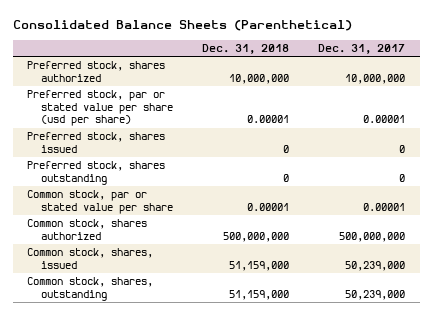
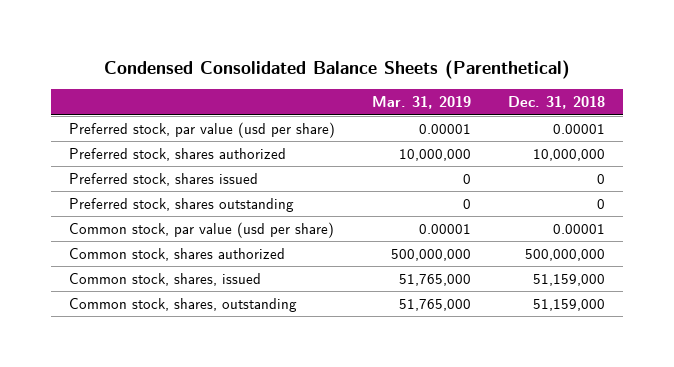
[12,20,352,32] Consolidated Balance Sheets (Parenthetical) -> [103,60,570,80] Condensed Consolidated Balance Sheets (Parenthetical)
[318,43,406,54] Dec. 31, 2017 -> none
none -> [371,96,471,110] Mar. 31, 2019
none -> [69,121,336,138] Preferred stock, par value (usd per share)
[27,90,174,127] Preferred stock, par or stated value per share (usd per share) -> none
[27,190,174,214] Common stock, par or stated value per share -> [69,221,335,238] Common stock, par value (usd per share)

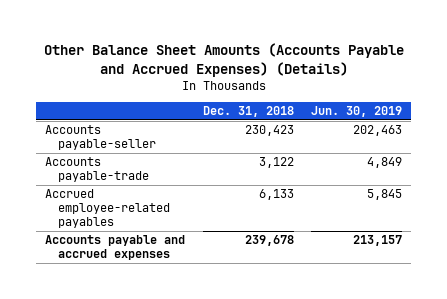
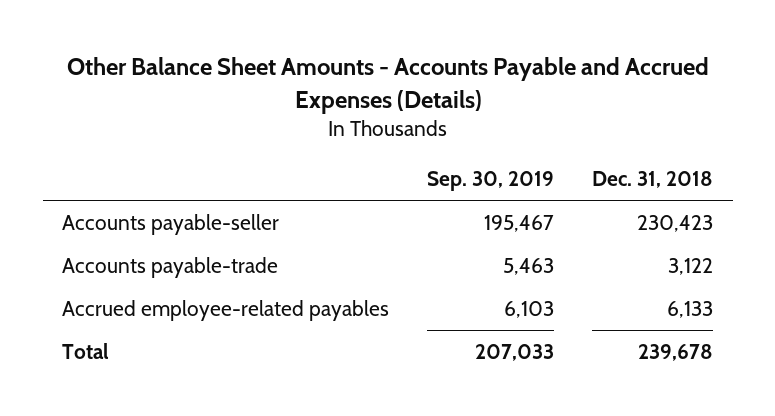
[43,42,404,77] Other Balance Sheet Amounts (Accounts Payable and Accrued Expenses) (Details) -> [66,57,709,114] Other Balance Sheet Amounts - Accounts Payable and Accrued Expenses (Details)
[311,106,403,118] Jun. 30, 2019 -> none
none -> [427,170,555,191] Sep. 30, 2019
[44,235,185,261] Accounts payable and accrued expenses -> [61,342,109,359] Total

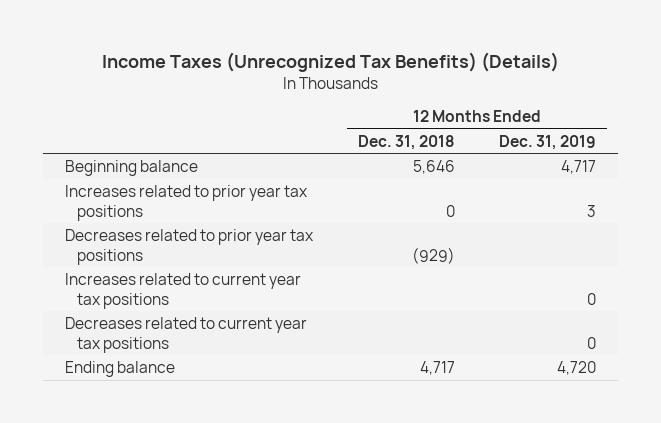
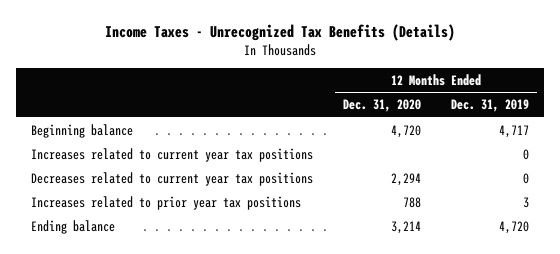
[101,51,559,72] Income Taxes (Unrecognized Tax Benefits) (Details) -> [104,23,455,41] Income Taxes - Unrecognized Tax Benefits (Details)
[357,134,455,150] Dec. 31, 2018 -> none
none -> [342,99,421,113] Dec. 31, 2020
[65,228,315,265] Decreases related to prior year tax positions -> none
[65,184,309,221] Increases related to prior year tax positions -> [30,195,301,210] Increases related to prior year tax positions

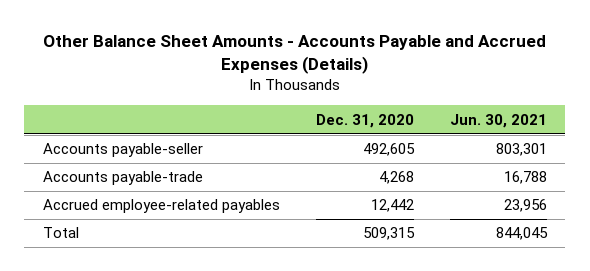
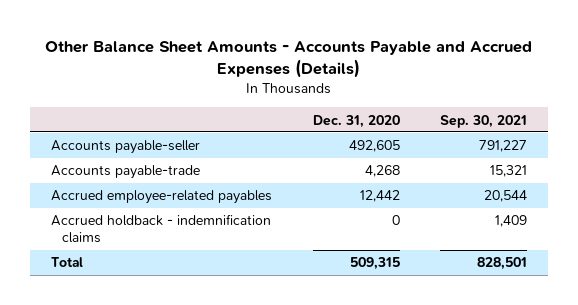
[450,113,548,128] Jun. 30, 2021 -> none
none -> [440,114,528,128] Sep. 30, 2021
none -> [50,214,271,244] Accrued holdback - indemnification claims

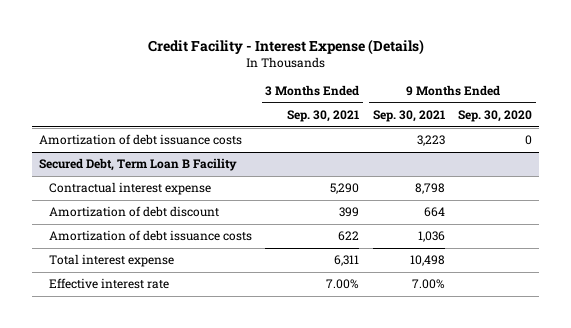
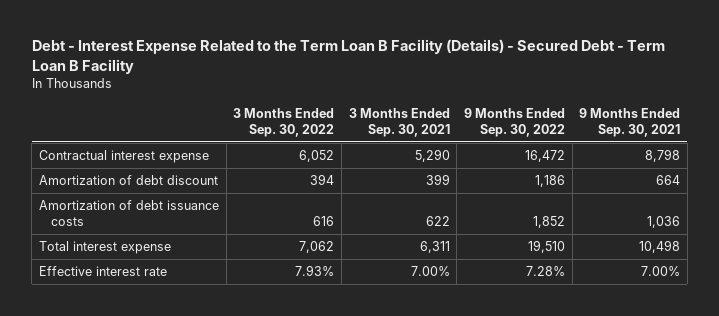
[147,38,424,55] Credit Facility - Interest Expense (Details) -> [31,39,665,75] Debt - Interest Expense Related to the Term Loan B Facility (Details) - Secured Debt - Term Loan B Facility
[458,109,533,122] Sep. 30, 2020 -> none
none -> [233,107,335,138] 3 Months Ended Sep. 30, 2022
none -> [463,107,565,138] 9 Months Ended Sep. 30, 2022
[38,134,242,146] Amortization of debt issuance costs -> none
[38,158,237,172] Secured Debt, Term Loan B Facility -> none

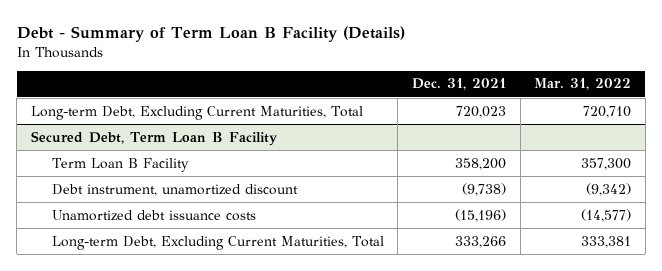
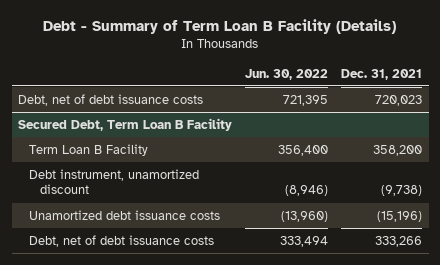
[534,78,632,91] Mar. 31, 2022 -> none
none -> [245,68,329,80] Jun. 30, 2022
[30,105,363,120] Long-term Debt, Excluding Current Maturities, Total -> [18,93,204,106] Debt, net of debt issuance costs
[51,235,384,250] Long-term Debt, Excluding Current Maturities, Total -> [29,234,215,247] Debt, net of debt issuance costs

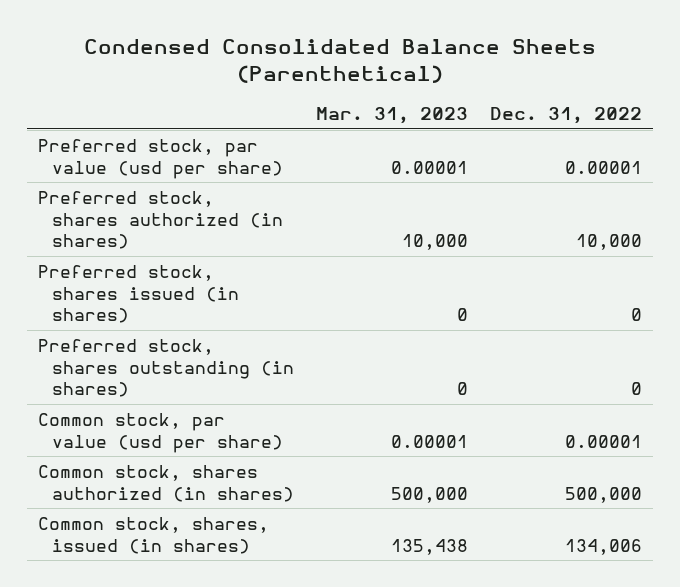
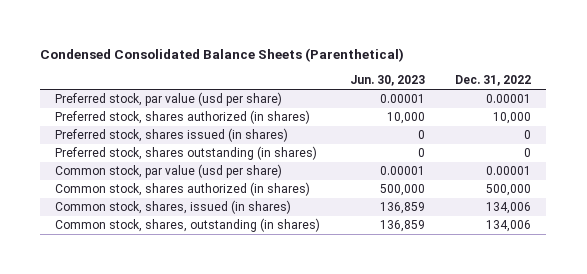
[315,107,468,125] Mar. 31, 2023 -> none
none -> [350,75,426,87] Jun. 30, 2023
none -> [55,218,321,233] Common stock, shares, outstanding (in shares)

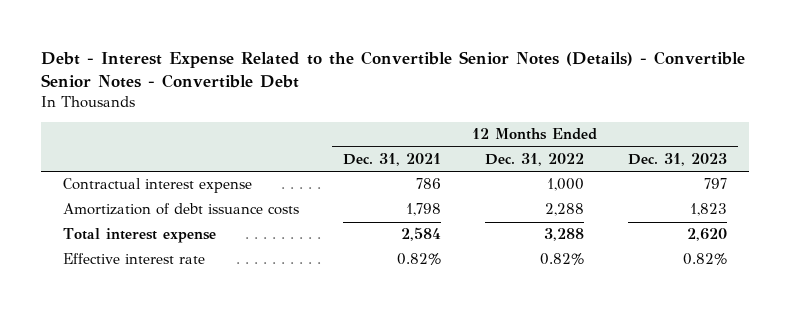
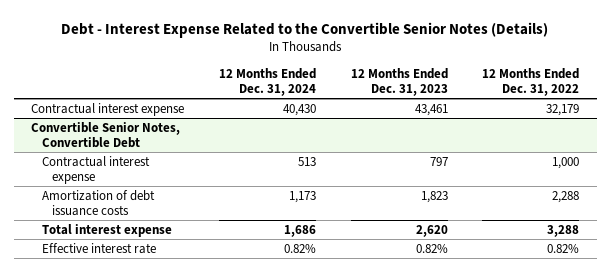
[41,51,746,89] Debt - Interest Expense Related to the Convertible Senior Notes (Details) - Convertible Senior Notes - Convertible Debt -> [61,21,549,38] Debt - Interest Expense Related to the Convertible Senior Notes (Details)
[343,152,442,166] Dec. 31, 2021 -> none
none -> [218,67,316,97] 12 Months Ended Dec. 31, 2024
none -> [30,102,184,116] Contractual interest expense
none -> [30,121,180,149] Convertible Senior Notes, Convertible Debt

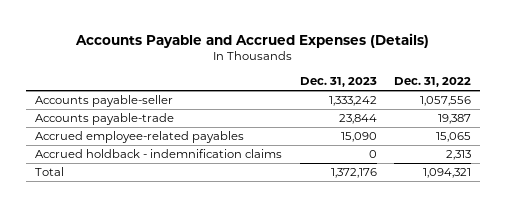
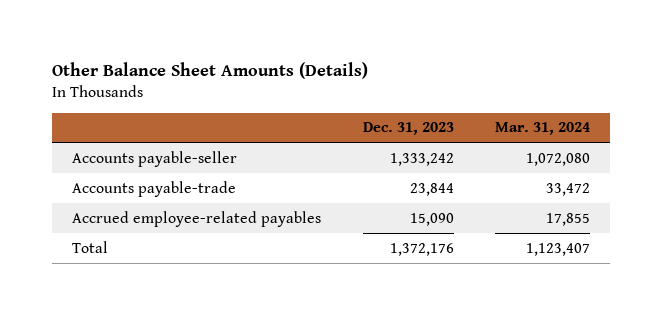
[75,32,430,48] Accounts Payable and Accrued Expenses (Details) -> [51,61,368,79] Other Balance Sheet Amounts (Details)
[394,77,472,88] Dec. 31, 2022 -> none
none -> [494,122,590,136] Mar. 31, 2024
[35,149,283,159] Accrued holdback - indemnification claims -> none

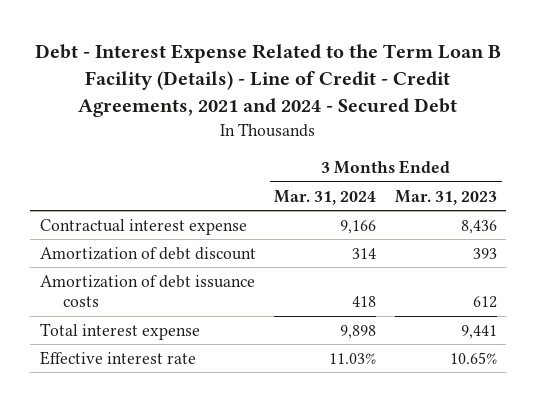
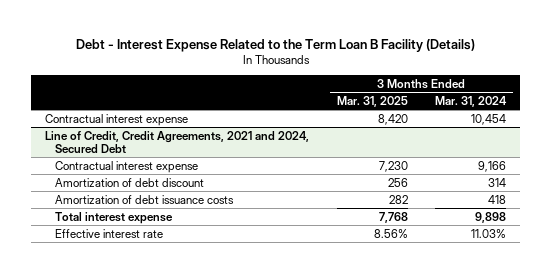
[35,43,502,118] Debt - Interest Expense Related to the Term Loan B Facility (Details) - Line of Credit - Credit Agreements, 2021 and 2024 - Secured Debt -> [75,38,475,52] Debt - Interest Expense Related to the Term Loan B Facility (Details)
[395,189,498,205] Mar. 31, 2023 -> none
none -> [336,95,408,107] Mar. 31, 2025
none -> [45,113,189,126] Contractual interest expense
none -> [45,130,310,153] Line of Credit, Credit Agreements, 2021 and 2024, Secured Debt

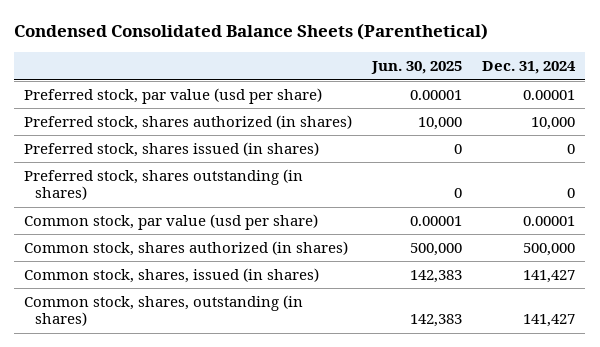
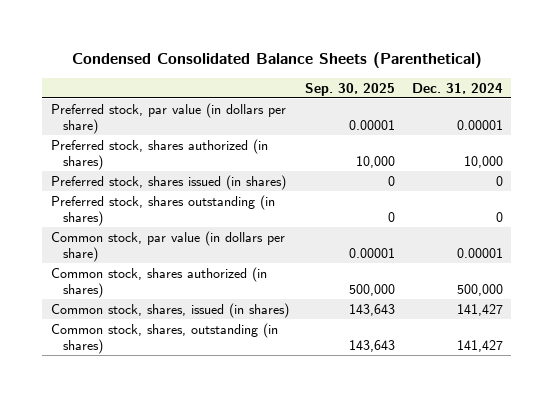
[371,61,463,75] Jun. 30, 2025 -> none
none -> [305,82,396,96] Sep. 30, 2025
[24,87,323,104] Preferred stock, par value (usd per share) -> [50,102,286,135] Preferred stock, par value (in dollars per share)
[24,213,319,230] Common stock, par value (usd per share) -> [50,230,285,263] Common stock, par value (in dollars per share)

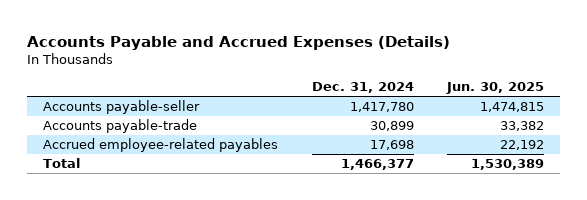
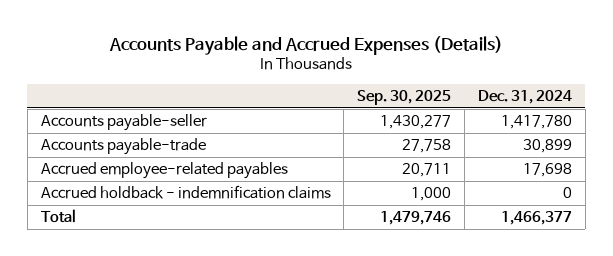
[445,82,544,95] Jun. 30, 2025 -> none
none -> [357,89,452,105] Sep. 30, 2025
none -> [40,185,331,200] Accrued holdback - indemnification claims

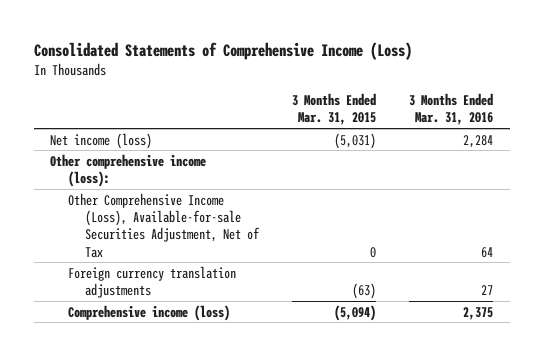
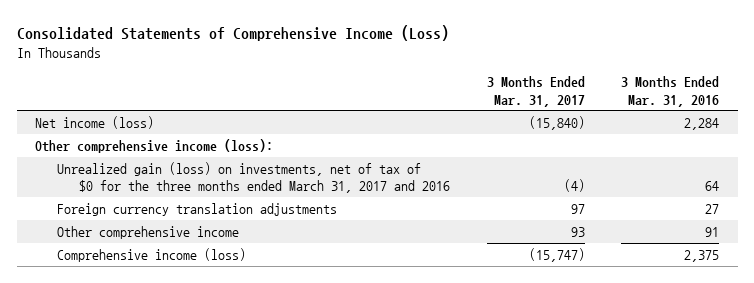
[291,92,376,126] 3 Months Ended Mar. 31, 2015 -> none
none -> [486,76,585,107] 3 Months Ended Mar. 31, 2017
[67,192,260,258] Other Comprehensive Income (Loss), Available-for-sale Securities Adjustment, Net of Tax -> [57,161,451,193] Unrealized gain (loss) on investments, net of tax of $0 for the three months ended March 31, 2017 and 2016
none -> [57,225,240,239] Other comprehensive income

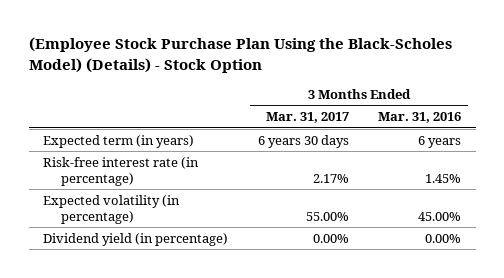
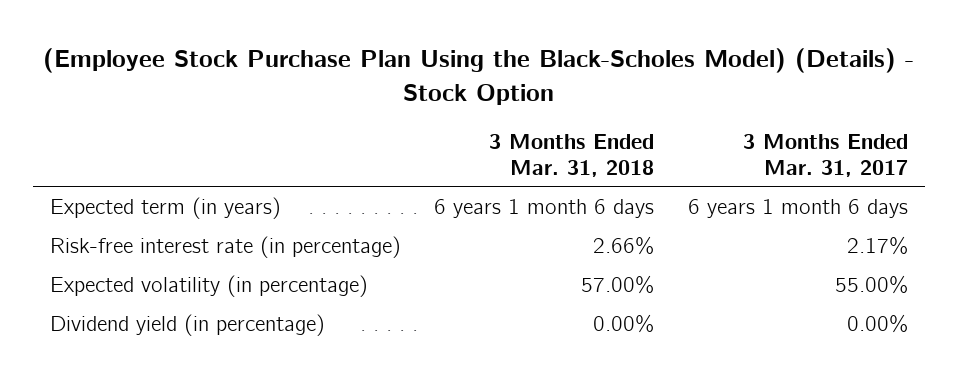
[377,112,461,124] Mar. 31, 2016 -> none
none -> [489,134,655,177] 3 Months Ended Mar. 31, 2018
[257,134,349,148] 6 years 30 days -> [687,198,908,218] 6 years 1 month 6 days

